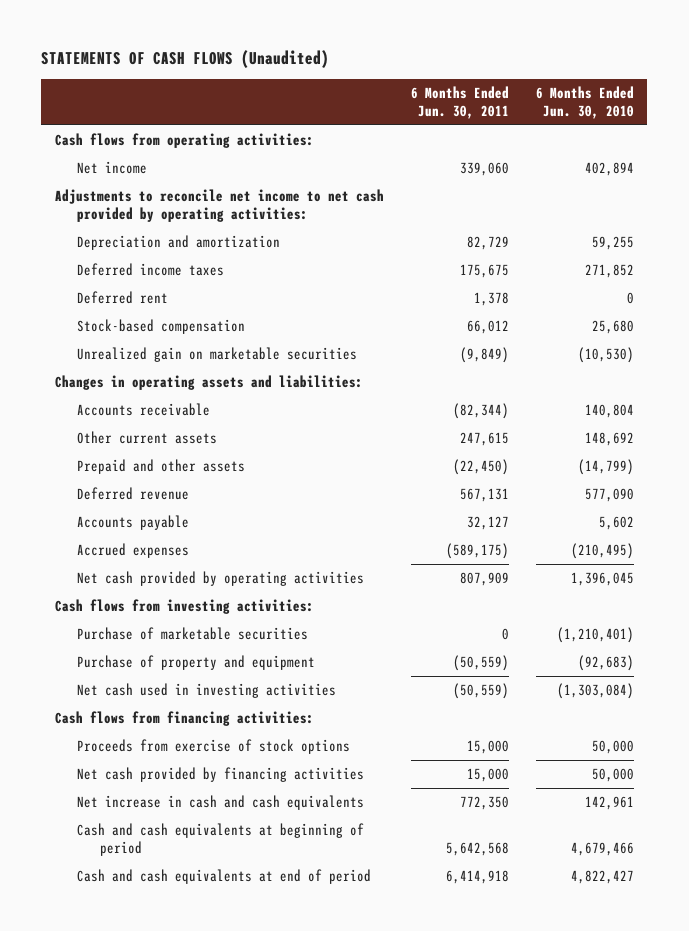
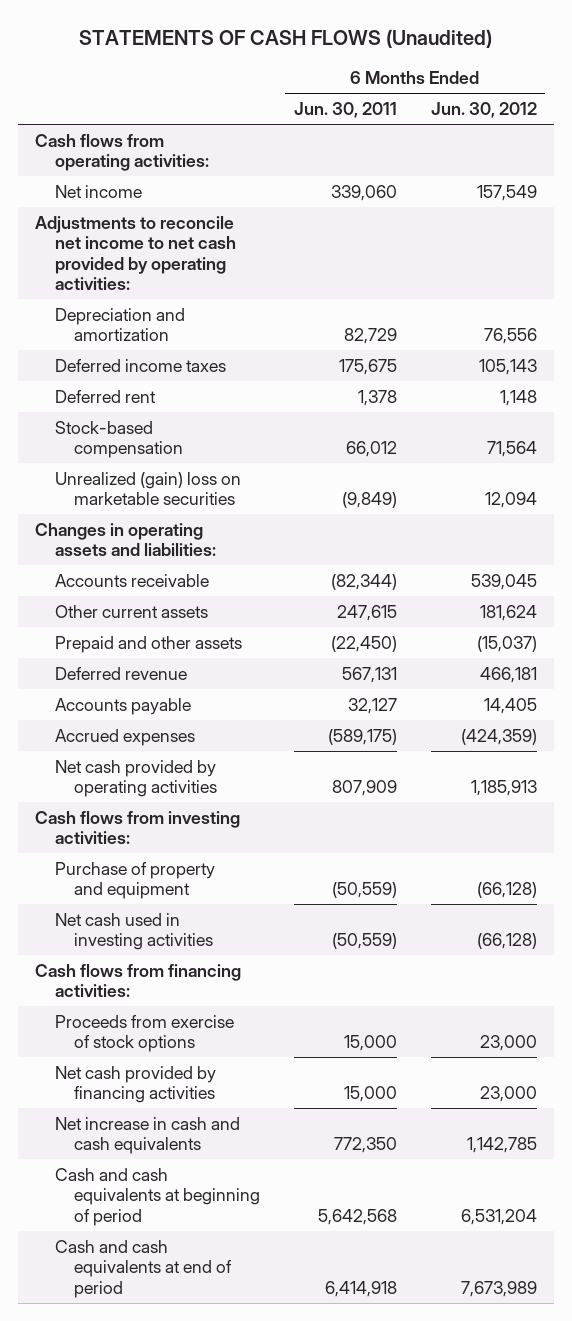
[535,86,634,119] 6 Months Ended Jun. 30, 2010 -> none
none -> [430,102,537,119] Jun. 30, 2012
[77,347,358,363] Unrealized gain on marketable securities -> [54,471,241,506] Unrealized (gain) loss on marketable securities
[77,627,309,641] Purchase of marketable securities -> none

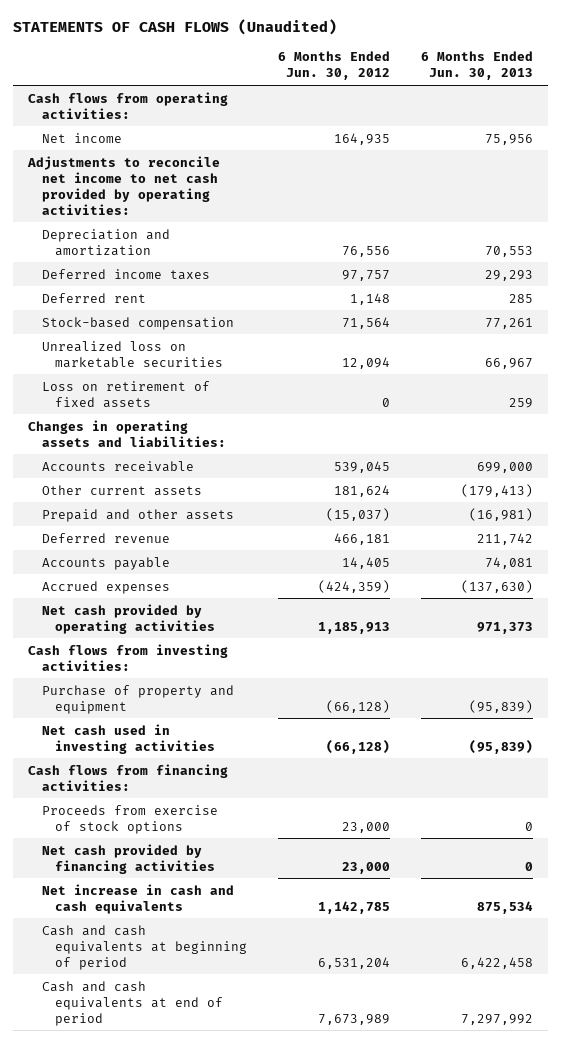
[293,102,397,119] Jun. 30, 2011 -> none
none -> [420,51,533,81] 6 Months Ended Jun. 30, 2013
[476,184,537,201] 157,549 -> [333,132,390,145] 164,935
[478,358,537,375] 105,143 -> [341,269,390,281] 97,757
[54,471,241,506] Unrealized (gain) loss on marketable securities -> [41,340,224,368] Unrealized loss on marketable securities
none -> [41,380,210,408] Loss on retirement of fixed assets

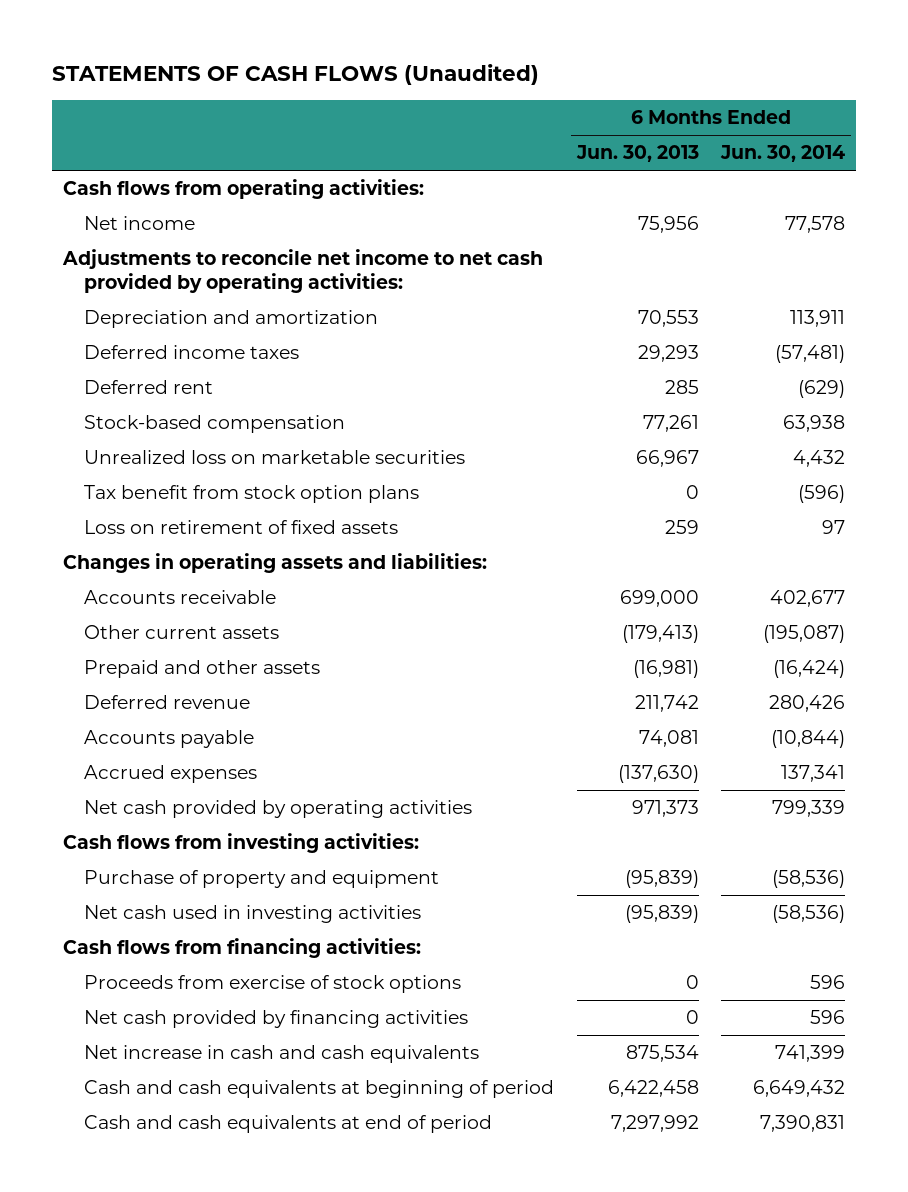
[277,51,390,81] 6 Months Ended Jun. 30, 2012 -> none
none -> [720,145,846,163] Jun. 30, 2014
none -> [84,485,420,504] Tax benefit from stock option plans

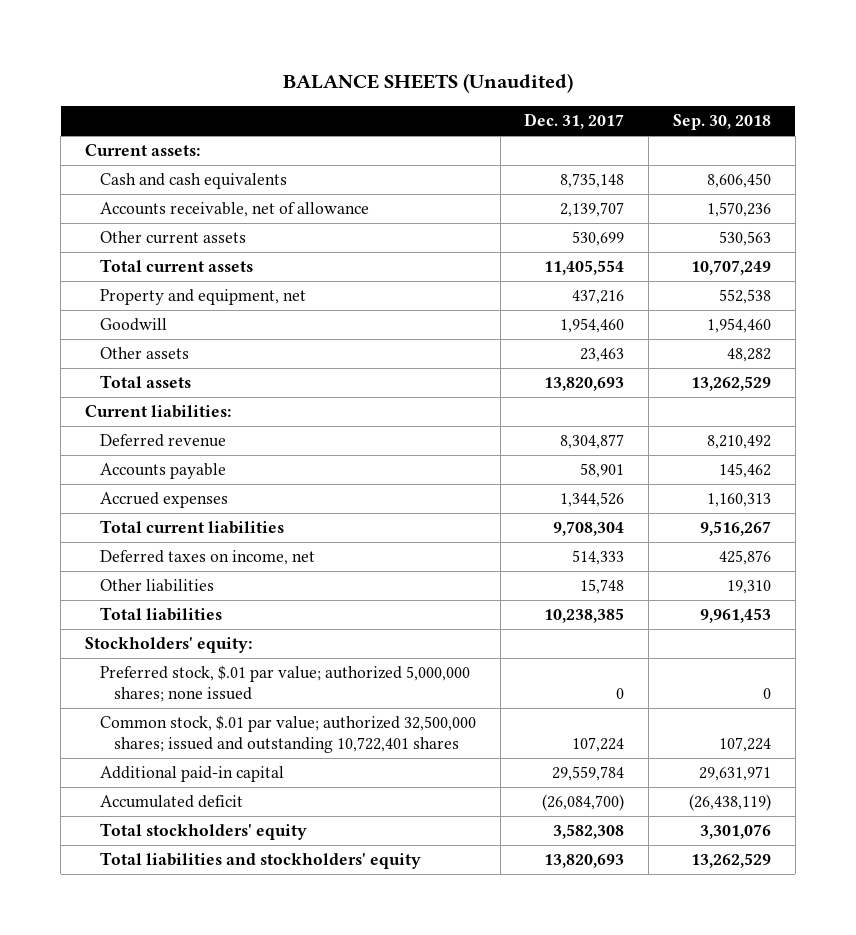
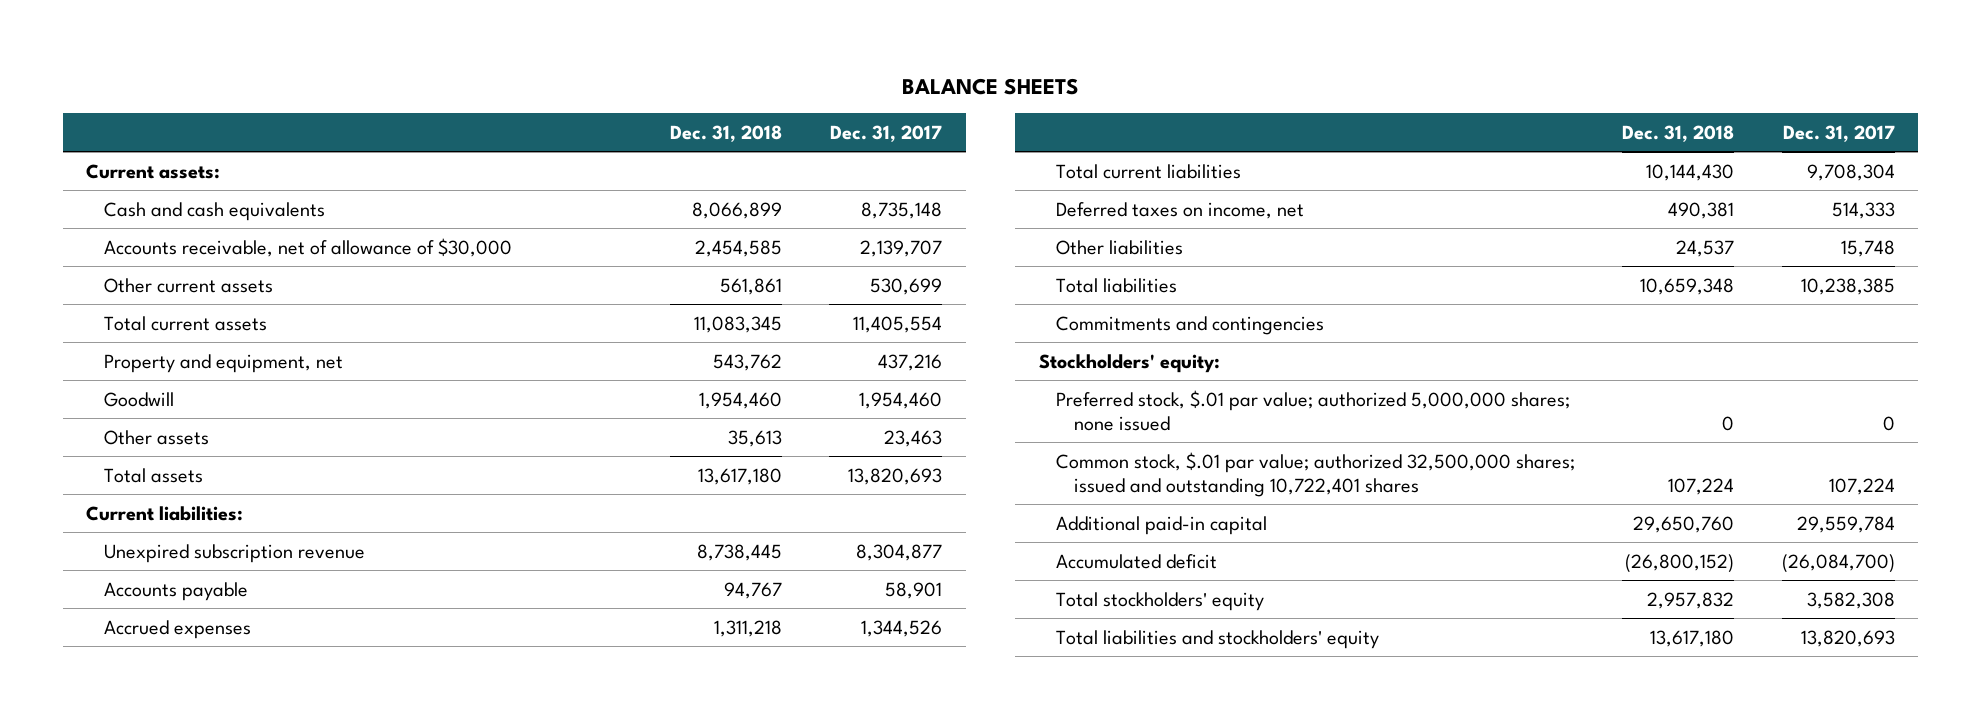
[283,73,574,94] BALANCE SHEETS (Unaudited) -> [901,77,1079,95] BALANCE SHEETS
[672,114,771,131] Sep. 30, 2018 -> none
none -> [670,124,783,142] Dec. 31, 2018
[99,202,369,218] Accounts receivable, net of allowance -> [103,237,512,257] Accounts receivable, net of allowance of $30,000
[99,434,226,448] Deferred revenue -> [103,543,365,563] Unexpired subscription revenue
none -> [1056,315,1325,335] Commitments and contingencies

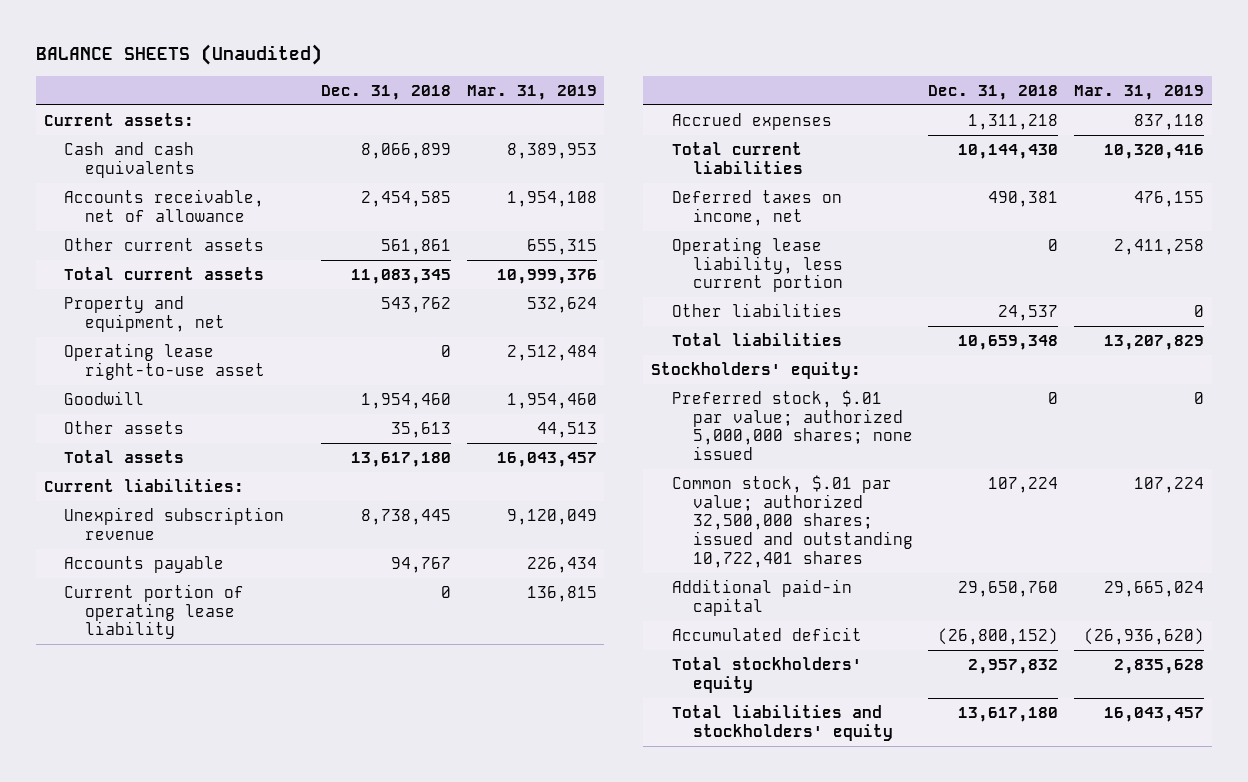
[901,77,1079,95] BALANCE SHEETS -> [35,44,322,66] BALANCE SHEETS (Unaudited)
[830,124,943,142] Dec. 31, 2017 -> none
none -> [466,84,597,100] Mar. 31, 2019
[103,237,512,257] Accounts receivable, net of allowance of $30,000 -> [64,189,265,222] Accounts receivable, net of allowance
none -> [64,343,266,380] Operating lease right-to-use asset
none -> [64,584,245,640] Current portion of operating lease liability
none -> [671,237,843,293] Operating lease liability, less current portion
[1056,315,1325,335] Commitments and contingencies -> none

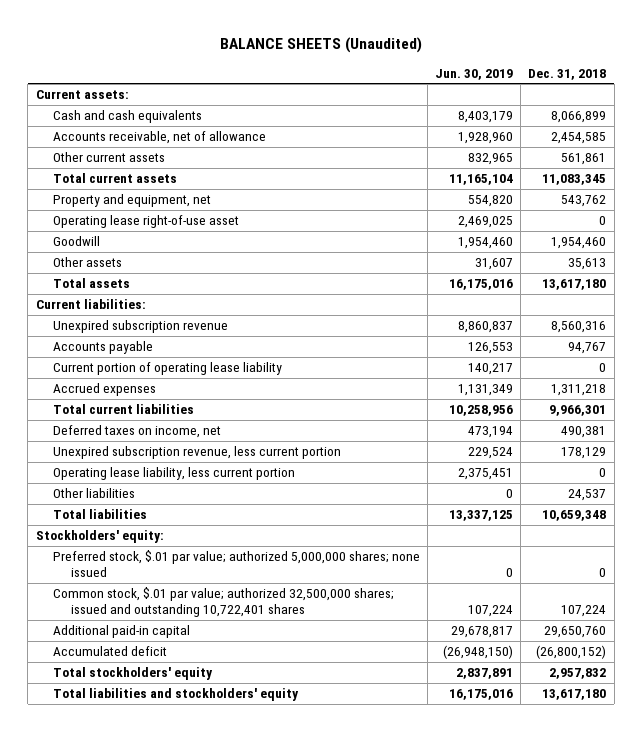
[466,84,597,100] Mar. 31, 2019 -> none
none -> [435,68,514,80] Jun. 30, 2019
[64,343,266,380] Operating lease right-to-use asset -> [53,215,240,229] Operating lease right-of-use asset
[360,509,451,526] 8,738,445 -> [551,321,607,334] 8,560,316
[958,144,1059,160] 10,144,430 -> [549,405,607,417] 9,966,301
none -> [53,446,342,460] Unexpired subscription revenue, less current portion

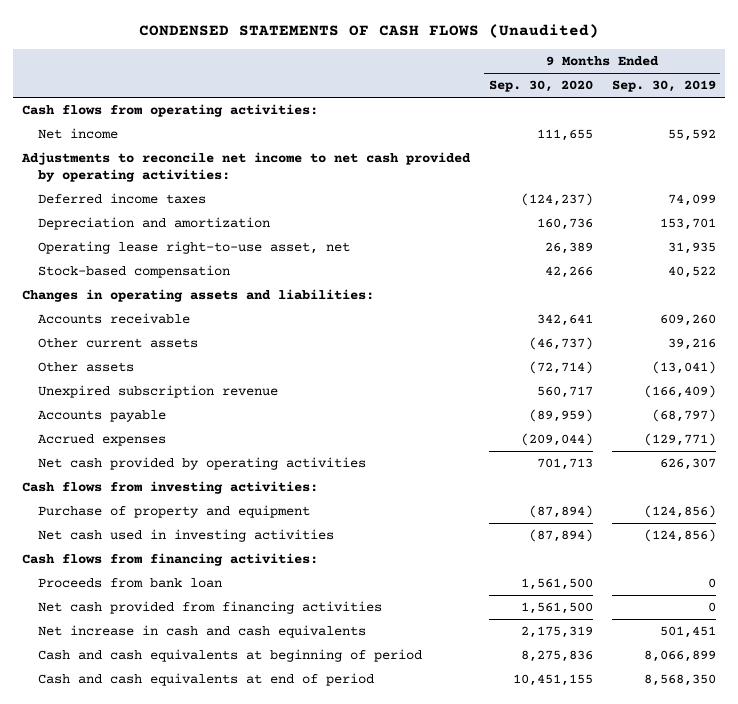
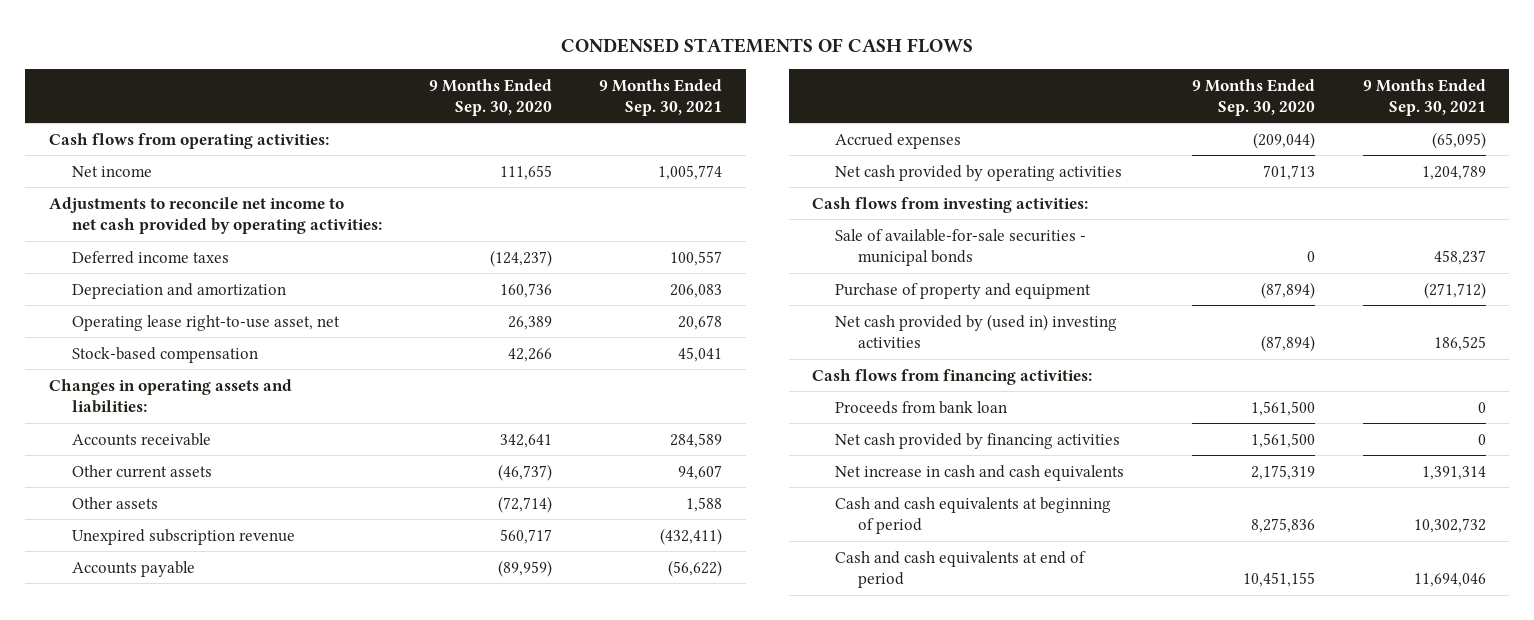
[138,23,599,38] CONDENSED STATEMENTS OF CASH FLOWS (Unaudited) -> [561,37,974,53] CONDENSED STATEMENTS OF CASH FLOWS
[611,80,716,93] Sep. 30, 2019 -> none
none -> [599,78,723,116] 9 Months Ended Sep. 30, 2021
none -> [835,228,1087,266] Sale of available-for-sale securities - municipal bonds
[37,529,334,543] Net cash used in investing activities -> [835,313,1118,348] Net cash provided by (used in) investing activities
[37,601,382,615] Net cash provided from financing activities -> [835,432,1121,449] Net cash provided by financing activities

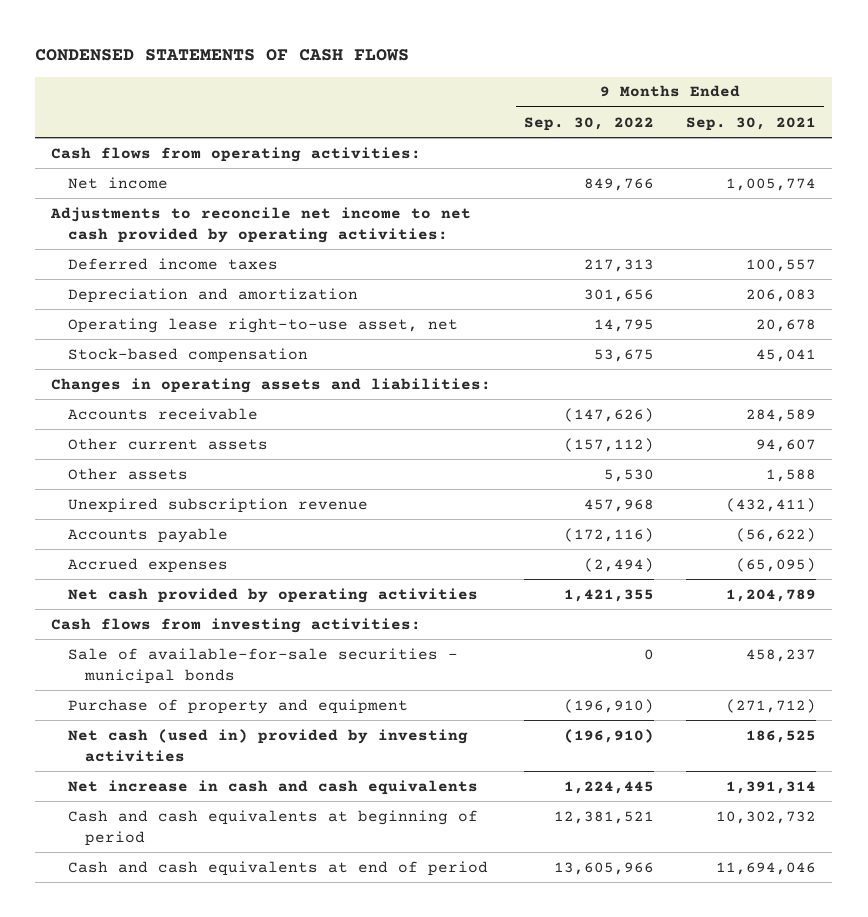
[429,78,553,116] 9 Months Ended Sep. 30, 2020 -> none
none -> [523,116,654,131] Sep. 30, 2022
[812,368,1093,385] Cash flows from financing activities: -> none
[835,400,1008,414] Proceeds from bank loan -> none
[835,432,1121,449] Net cash provided by financing activities -> none
[835,313,1118,348] Net cash provided by (used in) investing activities -> [68,728,469,762] Net cash (used in) provided by investing activities

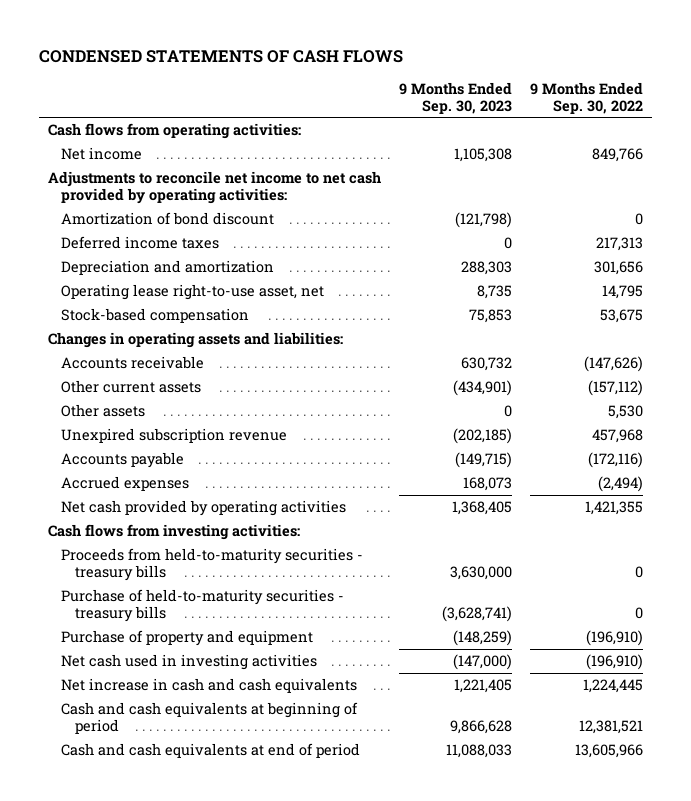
[686,116,817,131] Sep. 30, 2021 -> none
none -> [399,81,513,114] 9 Months Ended Sep. 30, 2023
none -> [61,212,275,226] Amortization of bond discount
[68,647,459,684] Sale of available-for-sale securities - municipal bonds -> none
none -> [61,548,364,582] Proceeds from held-to-maturity securities - treasury bills
none -> [61,589,345,623] Purchase of held-to-maturity securities - treasury bills
[68,728,469,762] Net cash (used in) provided by investing activities -> [61,654,318,671] Net cash used in investing activities

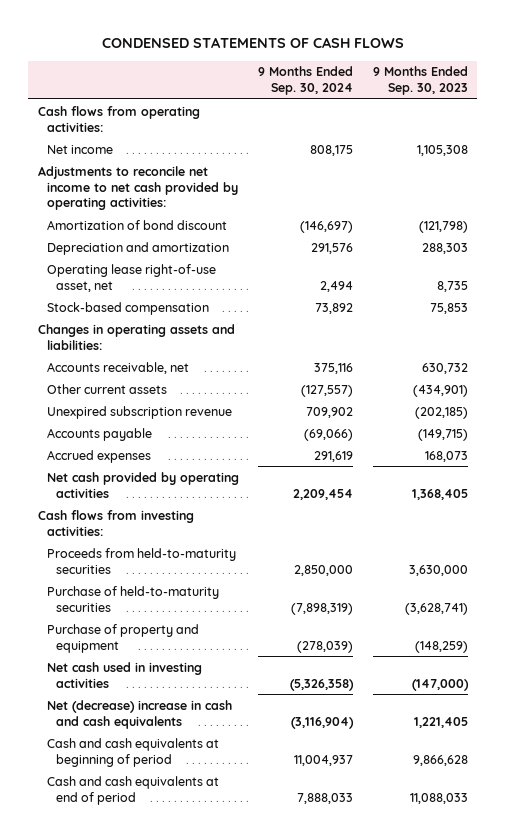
[529,81,643,114] 9 Months Ended Sep. 30, 2022 -> none
none -> [258,66,354,96] 9 Months Ended Sep. 30, 2024
[61,236,220,250] Deferred income taxes -> none
[61,284,325,301] Operating lease right-to-use asset, net -> [46,263,216,292] Operating lease right-of-use asset, net
[61,356,205,370] Accounts receivable -> [46,361,189,374] Accounts receivable, net
[61,404,146,418] Other assets -> none
[61,548,364,582] Proceeds from held-to-maturity securities - treasury bills -> [46,547,236,574] Proceeds from held-to-maturity securities
[61,589,345,623] Purchase of held-to-maturity securities - treasury bills -> [46,585,219,612] Purchase of held-to-maturity securities
[61,678,358,694] Net increase in cash and cash equivalents -> [46,699,232,729] Net (decrease) increase in cash and cash equivalents

